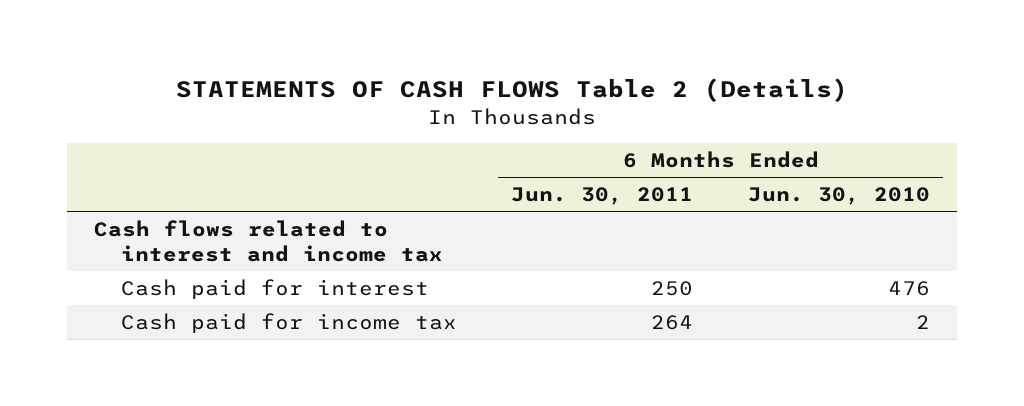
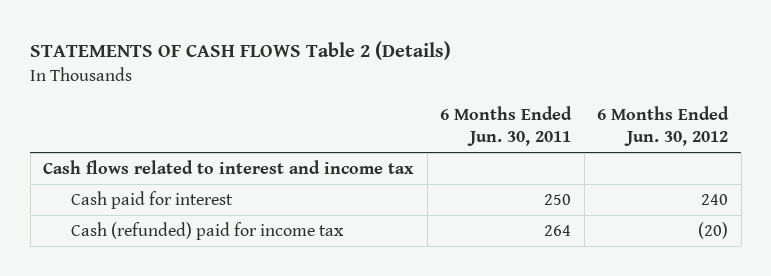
[747,187,930,206] Jun. 30, 2010 -> none
none -> [597,105,730,147] 6 Months Ended Jun. 30, 2012
[121,312,458,333] Cash paid for income tax -> [70,222,344,241] Cash (refunded) paid for income tax

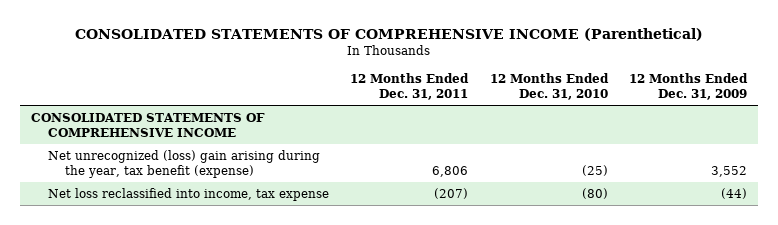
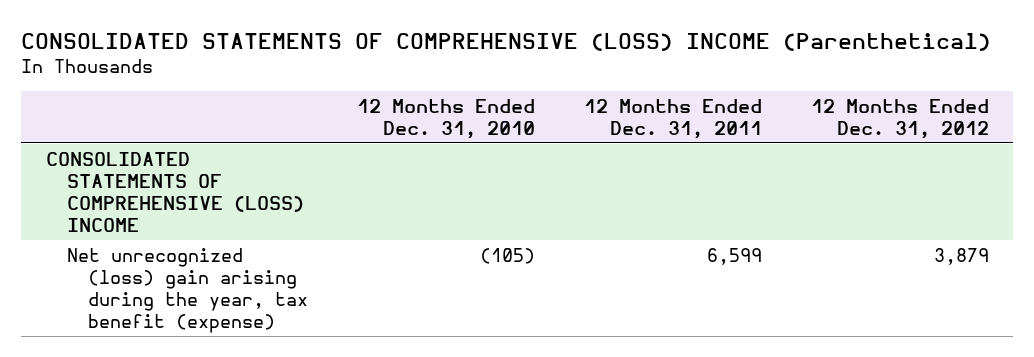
[75,27,704,41] CONSOLIDATED STATEMENTS OF COMPREHENSIVE INCOME (Parenthetical) -> [21,32,992,51] CONSOLIDATED STATEMENTS OF COMPREHENSIVE (LOSS) INCOME (Parenthetical)
[629,73,749,101] 12 Months Ended Dec. 31, 2009 -> none
none -> [810,98,989,139] 12 Months Ended Dec. 31, 2012
[48,187,330,201] Net loss reclassified into income, tax expense -> none
[30,112,265,137] CONSOLIDATED STATEMENTS OF COMPREHENSIVE INCOME -> [45,151,304,232] CONSOLIDATED STATEMENTS OF COMPREHENSIVE (LOSS) INCOME
[432,165,469,177] 6,806 -> [706,247,762,265] 6,599
[581,164,608,176] (25) -> [479,247,535,264] (105)

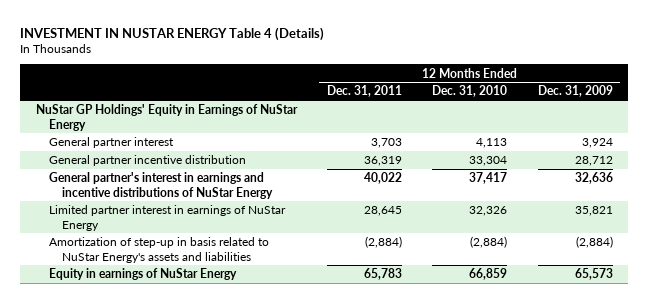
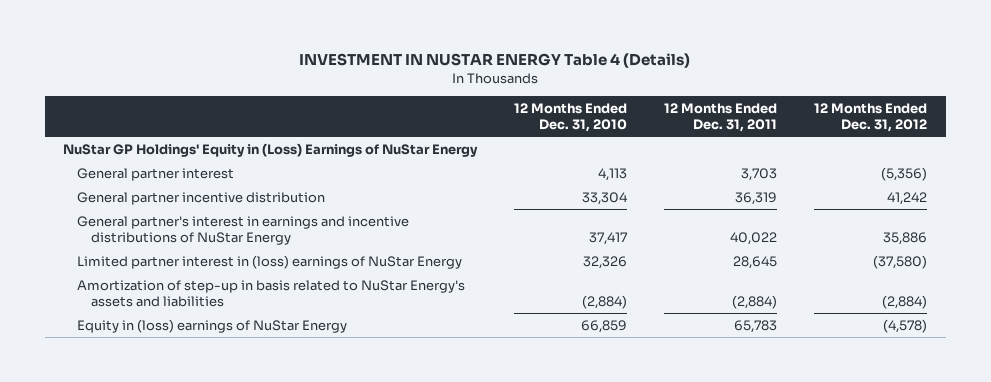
[537,85,613,98] Dec. 31, 2009 -> none
none -> [814,102,928,132] 12 Months Ended Dec. 31, 2012
[35,104,298,131] NuStar GP Holdings' Equity in Earnings of NuStar Energy -> [63,142,479,157] NuStar GP Holdings' Equity in (Loss) Earnings of NuStar Energy
[48,205,286,231] Limited partner interest in earnings of NuStar Energy -> [77,254,463,269] Limited partner interest in (loss) earnings of NuStar Energy
[48,268,237,281] Equity in earnings of NuStar Energy -> [77,318,348,333] Equity in (loss) earnings of NuStar Energy

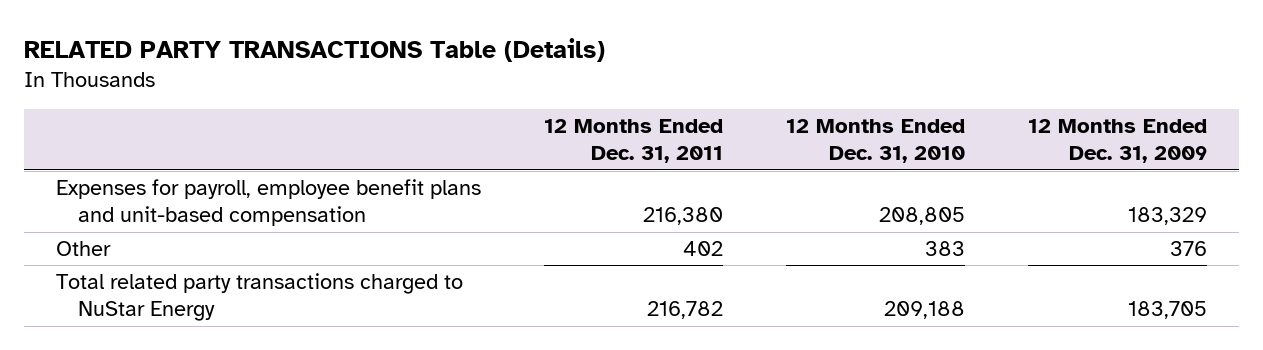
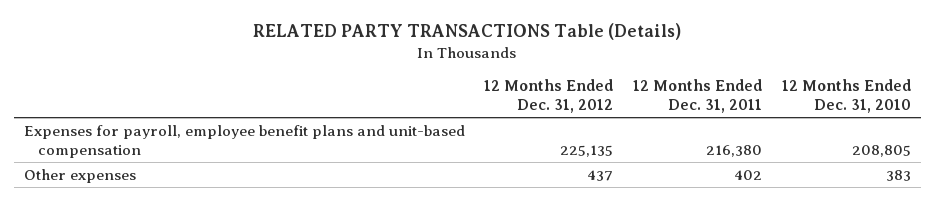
[1028,119,1208,164] 12 Months Ended Dec. 31, 2009 -> none
none -> [484,79,614,114] 12 Months Ended Dec. 31, 2012
[55,273,463,322] Total related party transactions charged to NuStar Energy -> none
[55,241,111,257] Other -> [23,168,136,183] Other expenses

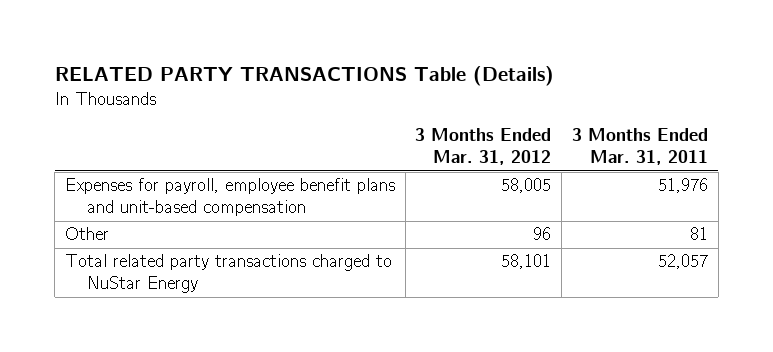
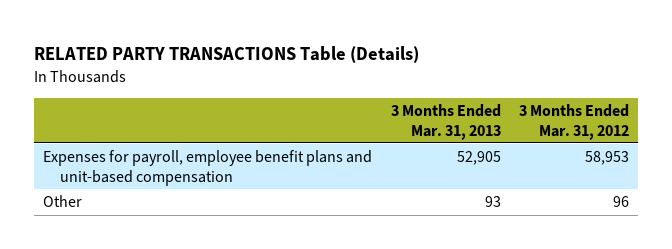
[571,128,708,166] 3 Months Ended Mar. 31, 2011 -> none
none -> [390,103,501,140] 3 Months Ended Mar. 31, 2013
[501,178,552,194] 58,005 -> [584,151,629,166] 58,953
[64,254,392,294] Total related party transactions charged to NuStar Energy -> none

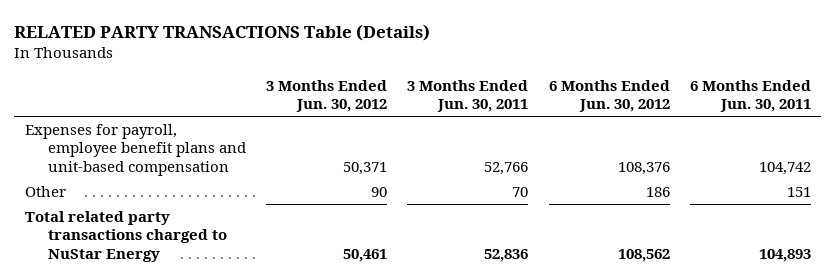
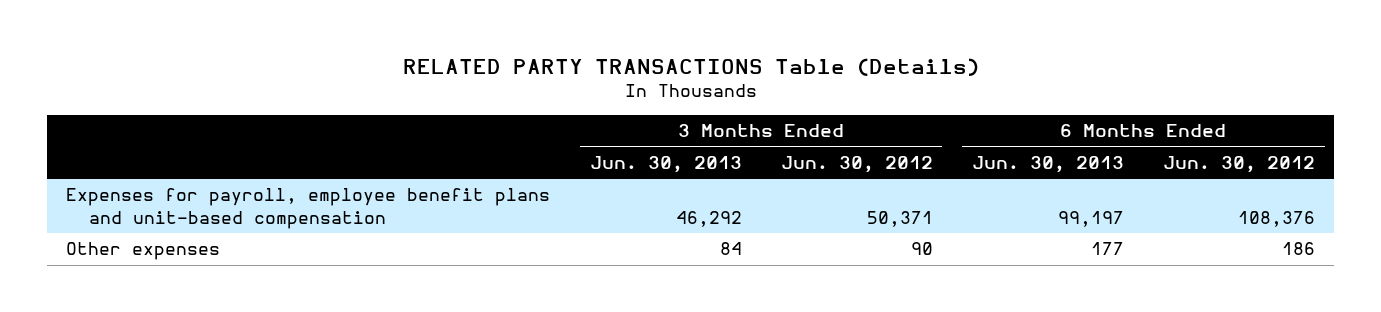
[407,79,529,113] 3 Months Ended Jun. 30, 2011 -> none
[690,79,812,113] 6 Months Ended Jun. 30, 2011 -> none
none -> [589,155,742,173] Jun. 30, 2013
none -> [971,155,1124,173] Jun. 30, 2013
[24,211,227,262] Total related party transactions charged to NuStar Energy -> none
[24,186,66,198] Other -> [66,242,221,261] Other expenses

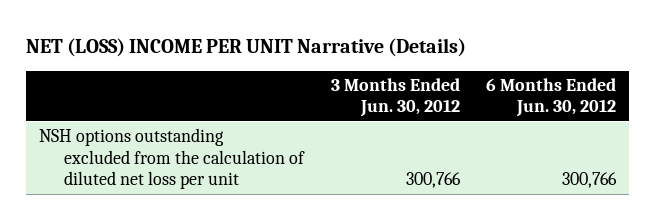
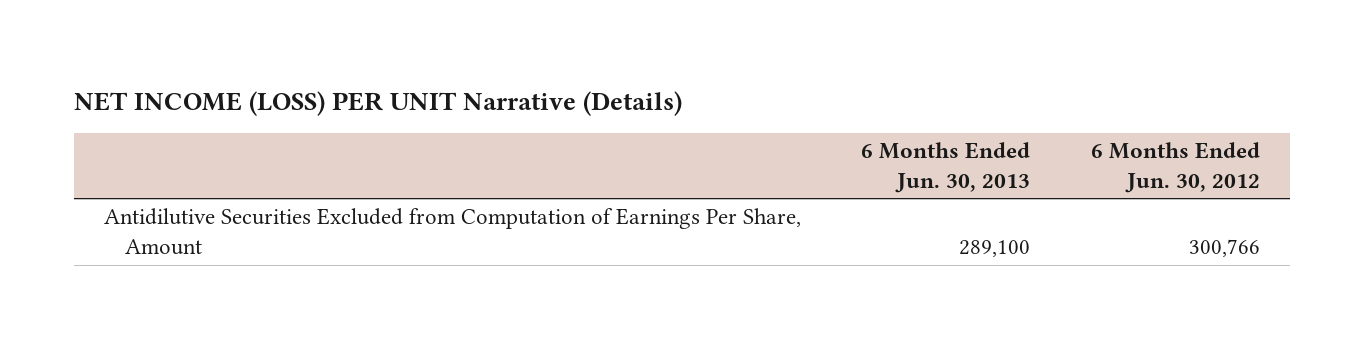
[26,38,467,58] NET (LOSS) INCOME PER UNIT Narrative (Details) -> [73,90,682,116] NET INCOME (LOSS) PER UNIT Narrative (Details)
[330,77,460,118] 3 Months Ended Jun. 30, 2012 -> none
none -> [861,142,1031,193] 6 Months Ended Jun. 30, 2013
[39,128,306,190] NSH options outstanding excluded from the calculation of diluted net loss per unit -> [103,208,801,256] Antidilutive Securities Excluded from Computation of Earnings Per Share, Amount

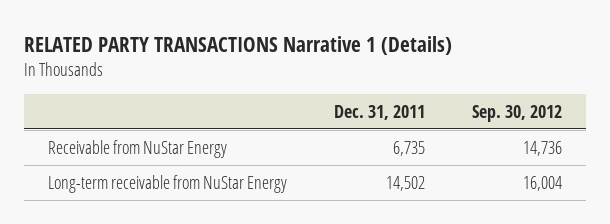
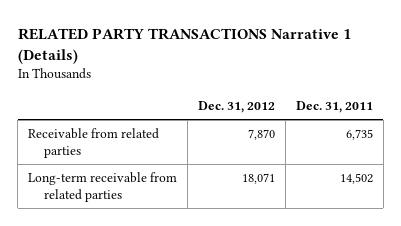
[472,104,563,122] Sep. 30, 2012 -> none
none -> [197,101,275,114] Dec. 31, 2012
[47,139,227,158] Receivable from NuStar Energy -> [28,128,160,158] Receivable from related parties
[47,174,287,193] Long-term receivable from NuStar Energy -> [28,172,178,202] Long-term receivable from related parties

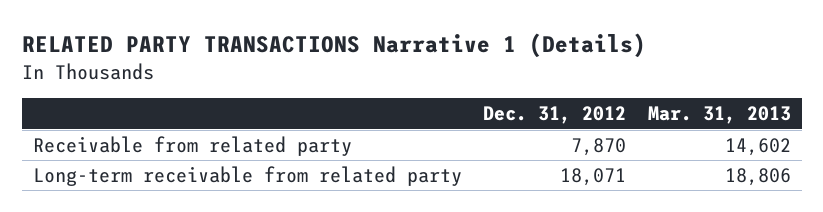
[295,101,373,114] Dec. 31, 2011 -> none
none -> [647,106,791,125] Mar. 31, 2013
[28,128,160,158] Receivable from related parties -> [32,136,352,157] Receivable from related party
[28,172,178,202] Long-term receivable from related parties -> [32,166,462,187] Long-term receivable from related party

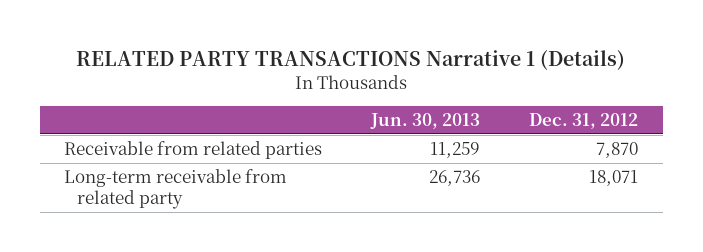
[647,106,791,125] Mar. 31, 2013 -> none
none -> [370,112,481,129] Jun. 30, 2013
[32,136,352,157] Receivable from related party -> [64,141,323,160] Receivable from related parties

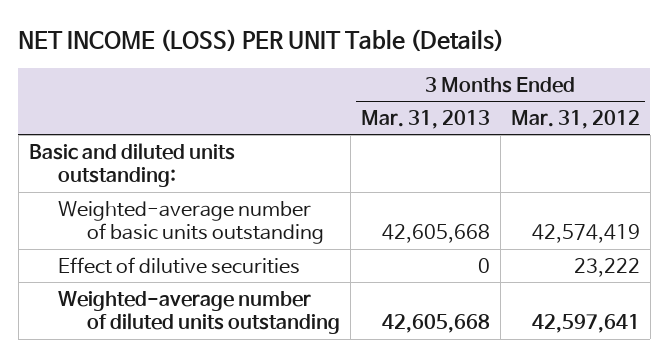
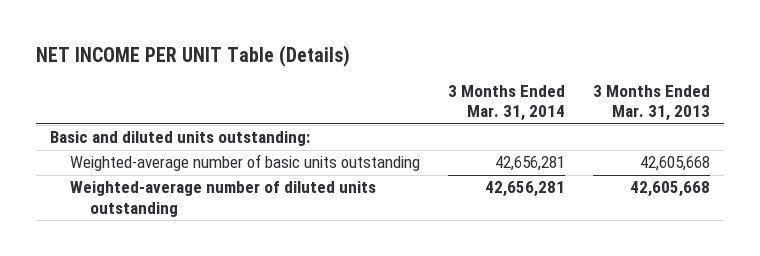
[18,29,505,53] NET INCOME (LOSS) PER UNIT Table (Details) -> [35,44,350,67] NET INCOME PER UNIT Table (Details)
[510,109,640,129] Mar. 31, 2012 -> none
none -> [448,85,566,122] 3 Months Ended Mar. 31, 2014
[57,256,300,274] Effect of dilutive securities -> none

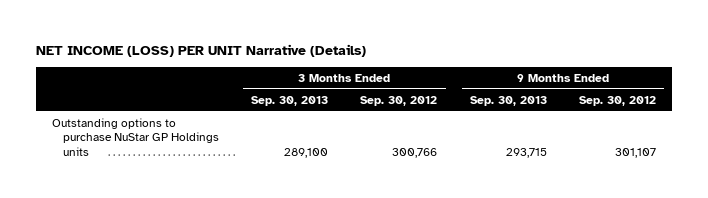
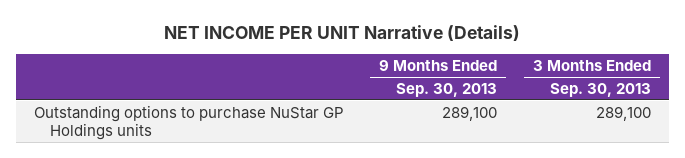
[35,43,366,57] NET INCOME (LOSS) PER UNIT Narrative (Details) -> [164,25,521,42] NET INCOME PER UNIT Narrative (Details)
[360,95,438,106] Sep. 30, 2012 -> none
[578,95,656,106] Sep. 30, 2012 -> none
[505,147,547,158] 293,715 -> [442,105,498,121] 289,100

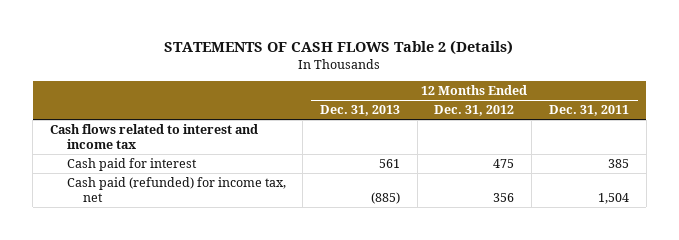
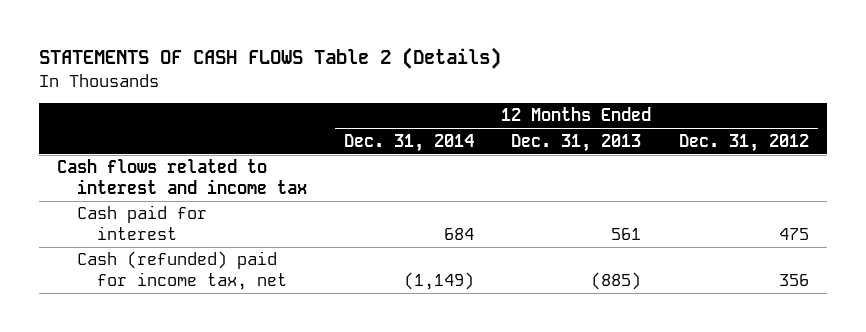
[548,105,629,117] Dec. 31, 2011 -> none
none -> [344,133,475,152] Dec. 31, 2014
[66,176,286,202] Cash paid (refunded) for income tax, net -> [77,251,288,290] Cash (refunded) paid for income tax, net

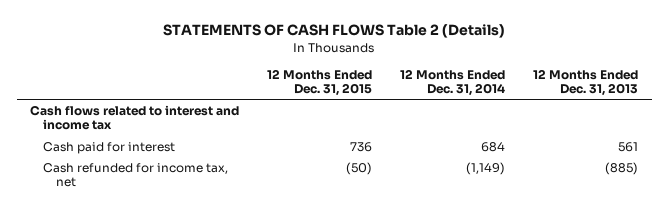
[678,133,809,152] Dec. 31, 2012 -> none
none -> [267,68,373,97] 12 Months Ended Dec. 31, 2015
[77,251,288,290] Cash (refunded) paid for income tax, net -> [43,163,229,188] Cash refunded for income tax, net

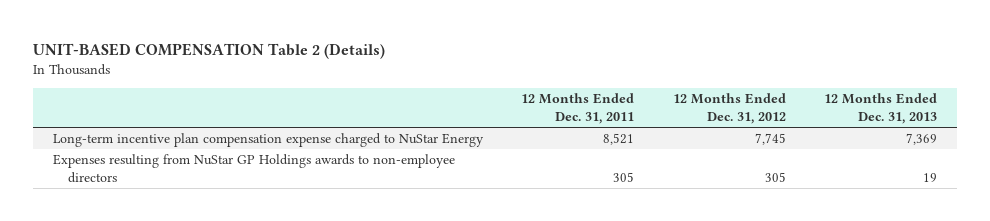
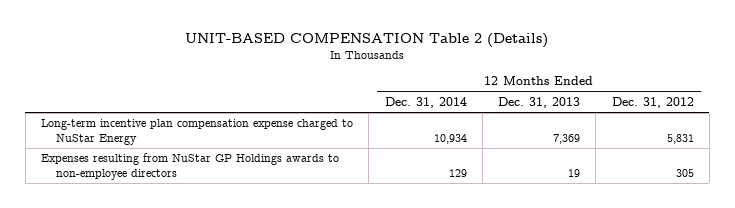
[521,93,635,124] 12 Months Ended Dec. 31, 2011 -> none
none -> [384,96,467,108] Dec. 31, 2014
[754,133,786,146] 7,745 -> [666,134,694,145] 5,831

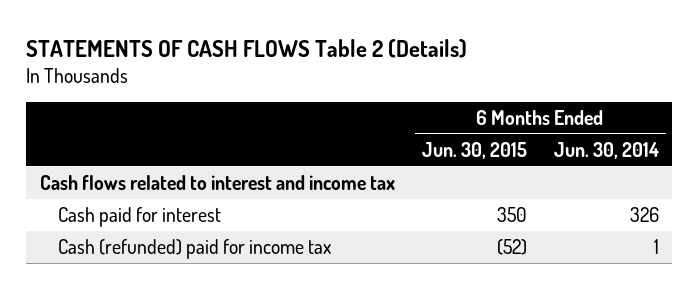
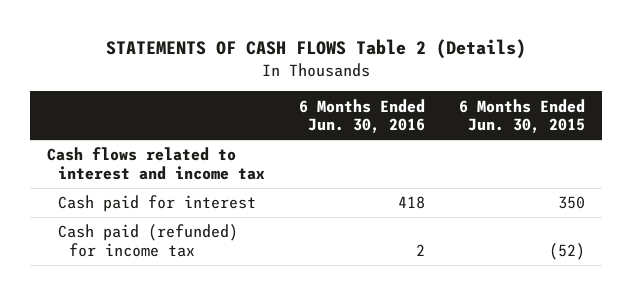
[553,141,659,159] Jun. 30, 2014 -> none
none -> [298,98,425,134] 6 Months Ended Jun. 30, 2016
[58,238,332,259] Cash (refunded) paid for income tax -> [57,224,238,257] Cash paid (refunded) for income tax

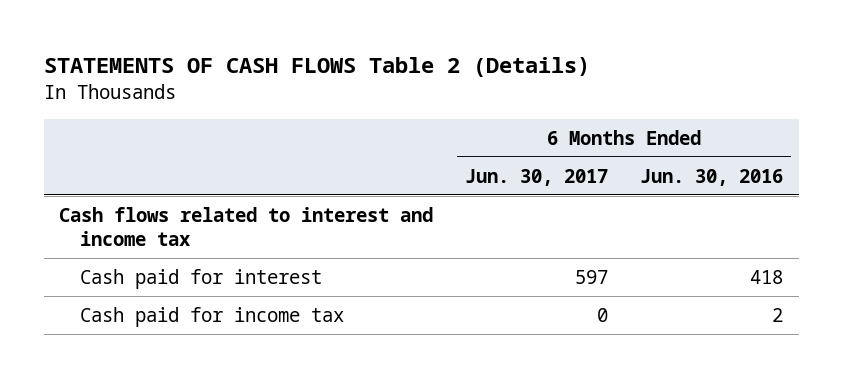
[458,98,585,134] 6 Months Ended Jun. 30, 2015 -> none
none -> [465,168,609,186] Jun. 30, 2017
[57,224,238,257] Cash paid (refunded) for income tax -> [80,306,345,327] Cash paid for income tax

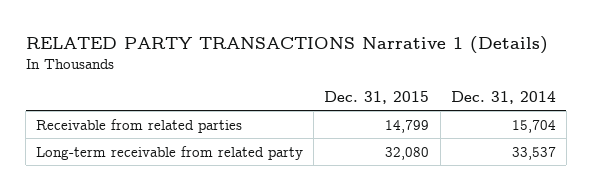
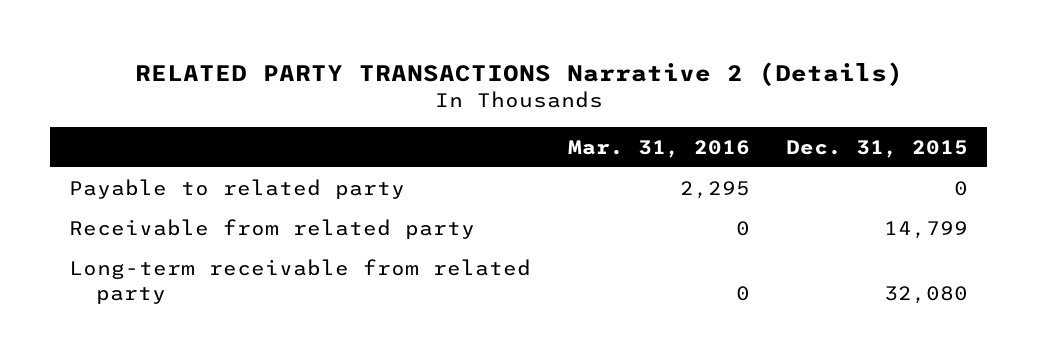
[25,35,548,54] RELATED PARTY TRANSACTIONS Narrative 1 (Details) -> [134,61,903,86] RELATED PARTY TRANSACTIONS Narrative 2 (Details)
[450,90,556,104] Dec. 31, 2014 -> none
none -> [567,139,750,158] Mar. 31, 2016
none -> [68,178,405,199] Payable to related party
[36,118,243,133] Receivable from related parties -> [68,218,475,239] Receivable from related party

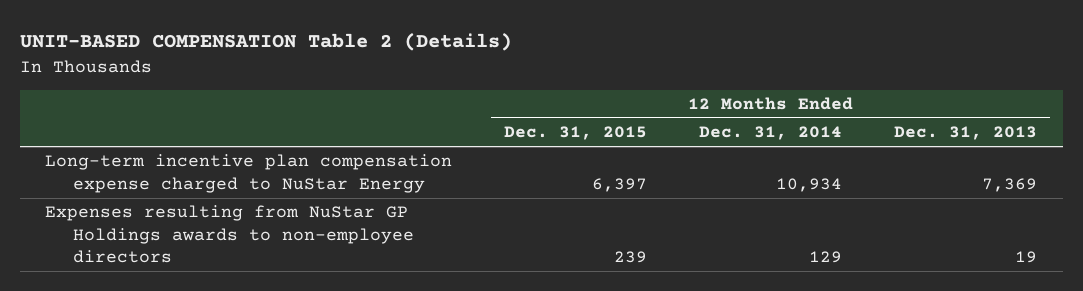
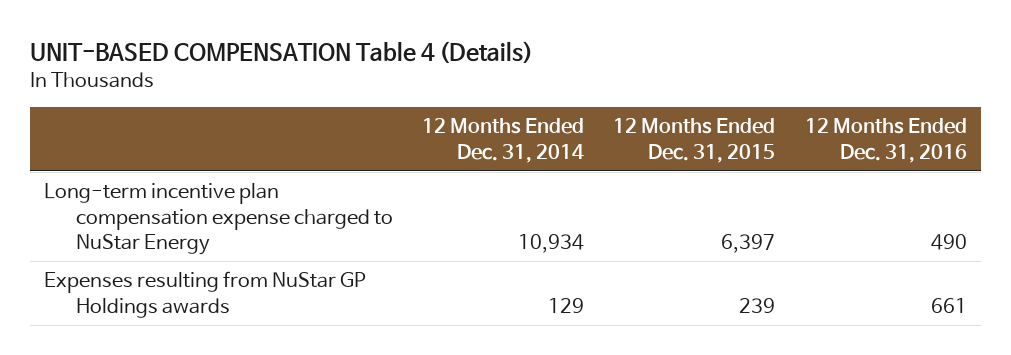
[19,33,512,52] UNIT-BASED COMPENSATION Table 2 (Details) -> [29,41,533,65] UNIT-BASED COMPENSATION Table 4 (Details)
[894,126,1038,141] Dec. 31, 2013 -> none
none -> [804,118,967,163] 12 Months Ended Dec. 31, 2016
[45,205,415,264] Expenses resulting from NuStar GP Holdings awards to non-employee directors -> [44,271,367,318] Expenses resulting from NuStar GP Holdings awards

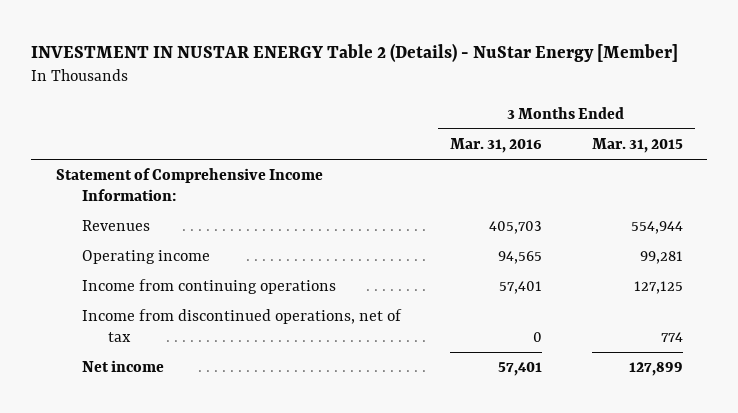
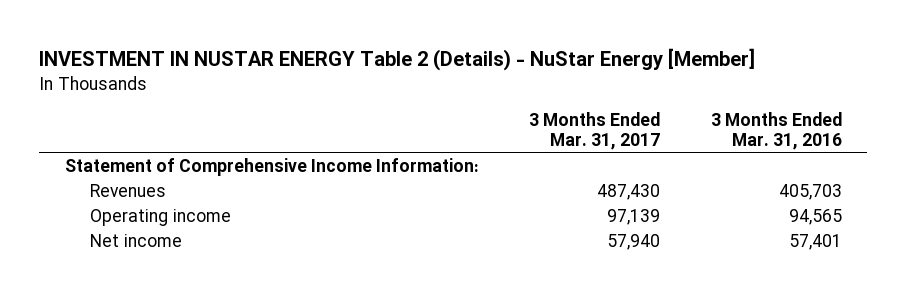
[591,137,683,153] Mar. 31, 2015 -> none
none -> [529,111,661,151] 3 Months Ended Mar. 31, 2017
[82,279,337,295] Income from continuing operations -> none
[82,309,403,342] Income from discontinued operations, net of tax -> none

